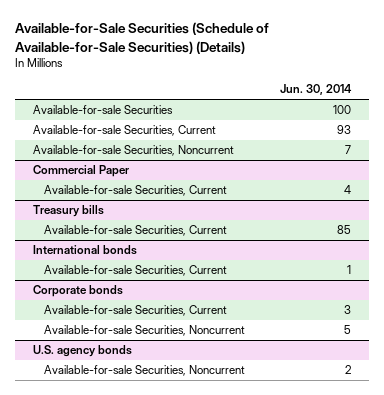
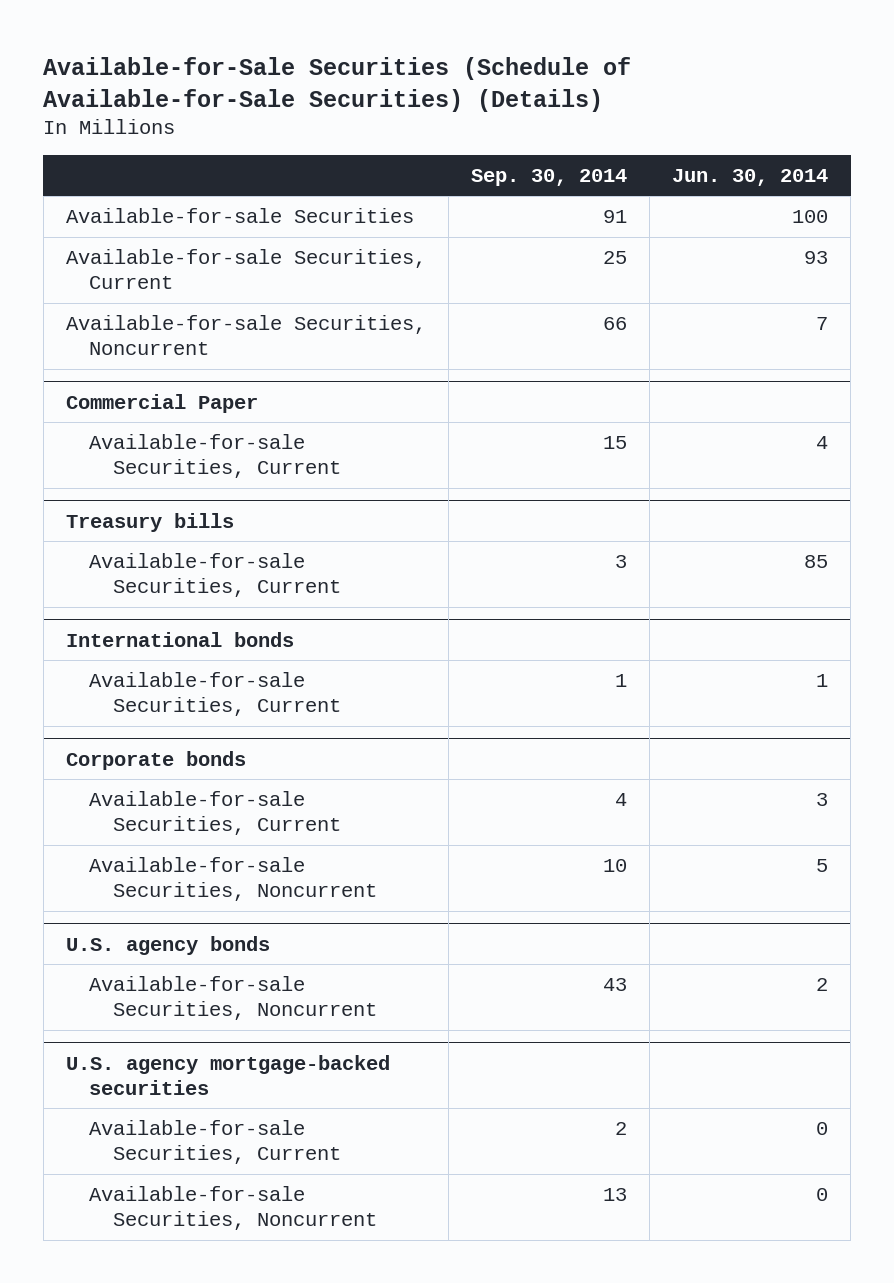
none -> [470,168,627,186] Sep. 30, 2014
none -> [65,1054,390,1095] U.S. agency mortgage-backed securities
none -> [89,1120,341,1165] Available-for-sale Securities, Current
none -> [89,1186,377,1231] Available-for-sale Securities, Noncurrent

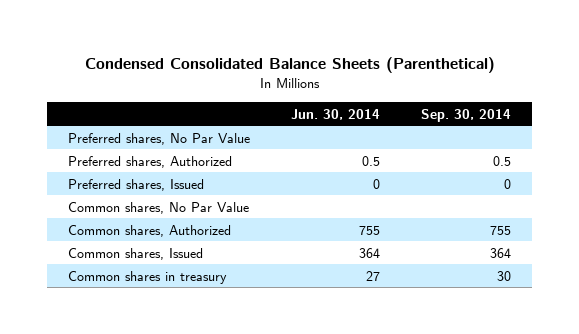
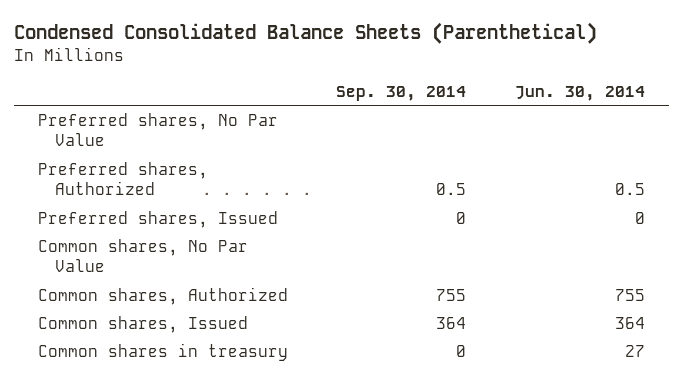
[497,270,512,281] 30 -> [456,344,467,357] 0

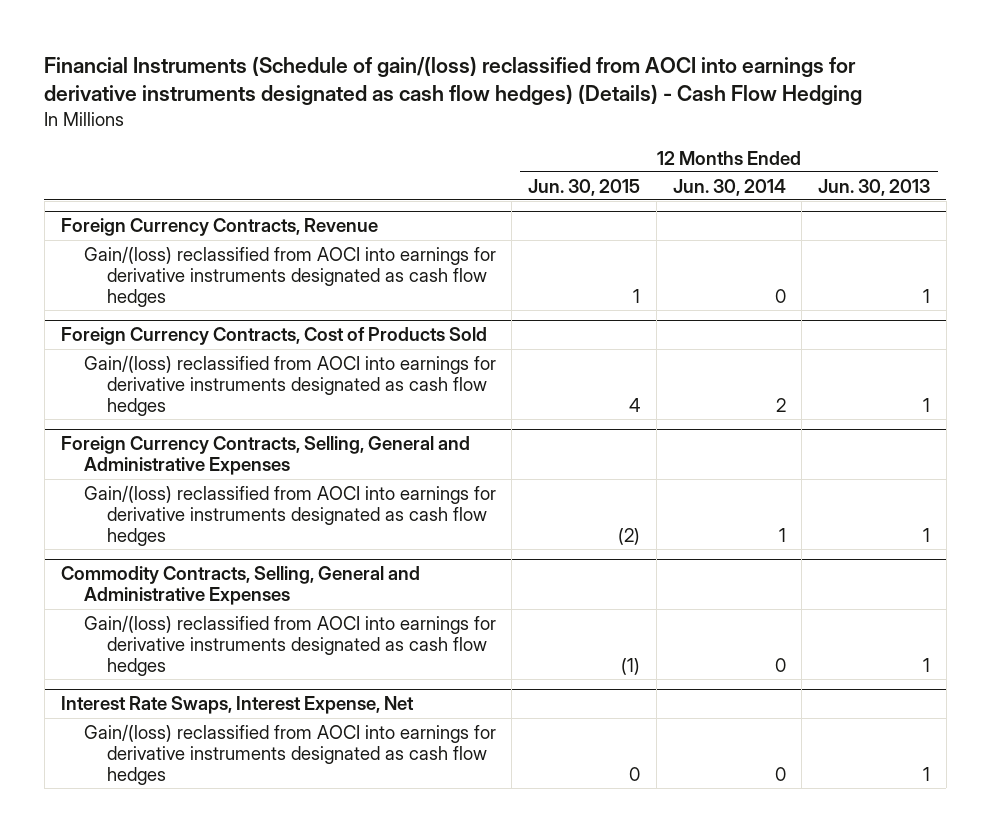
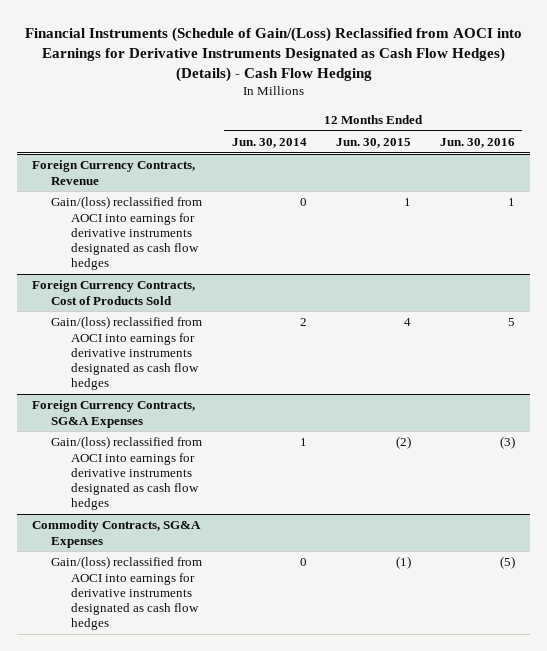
[44,55,863,106] Financial Instruments (Schedule of gain/(loss) reclassified from AOCI into earnings for derivative instruments designated as cash flow hedges) (Details) - Cash Flow Hedging -> [24,26,522,82] Financial Instruments (Schedule of Gain/(Loss) Reclassified from AOCI into Earnings for Derivative Instruments Designated as Cash Flow Hedges) (Details) - Cash Flow Hedging
[817,178,930,196] Jun. 30, 2013 -> none
none -> [440,137,516,148] Jun. 30, 2016
[60,436,470,476] Foreign Currency Contracts, Selling, General and Administrative Expenses -> none
none -> [32,400,196,428] Foreign Currency Contracts, SG&A Expenses
[60,566,420,606] Commodity Contracts, Selling, General and Administrative Expenses -> none
none -> [32,520,202,548] Commodity Contracts, SG&A Expenses
[60,696,414,715] Interest Rate Swaps, Interest Expense, Net -> none
[83,723,496,786] Gain/(loss) reclassified from AOCI into earnings for derivative instruments designated as cash flow hedges -> none

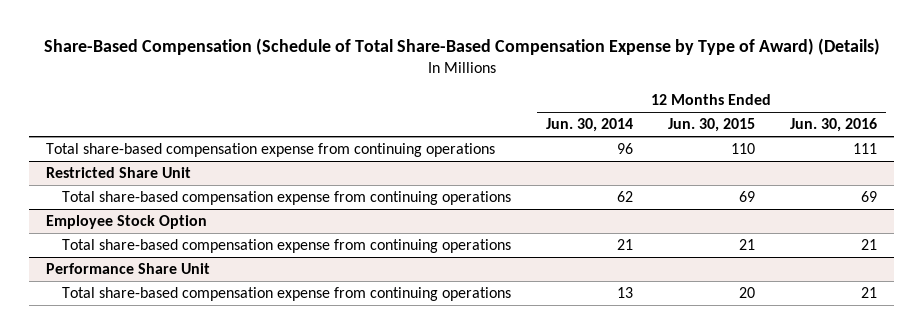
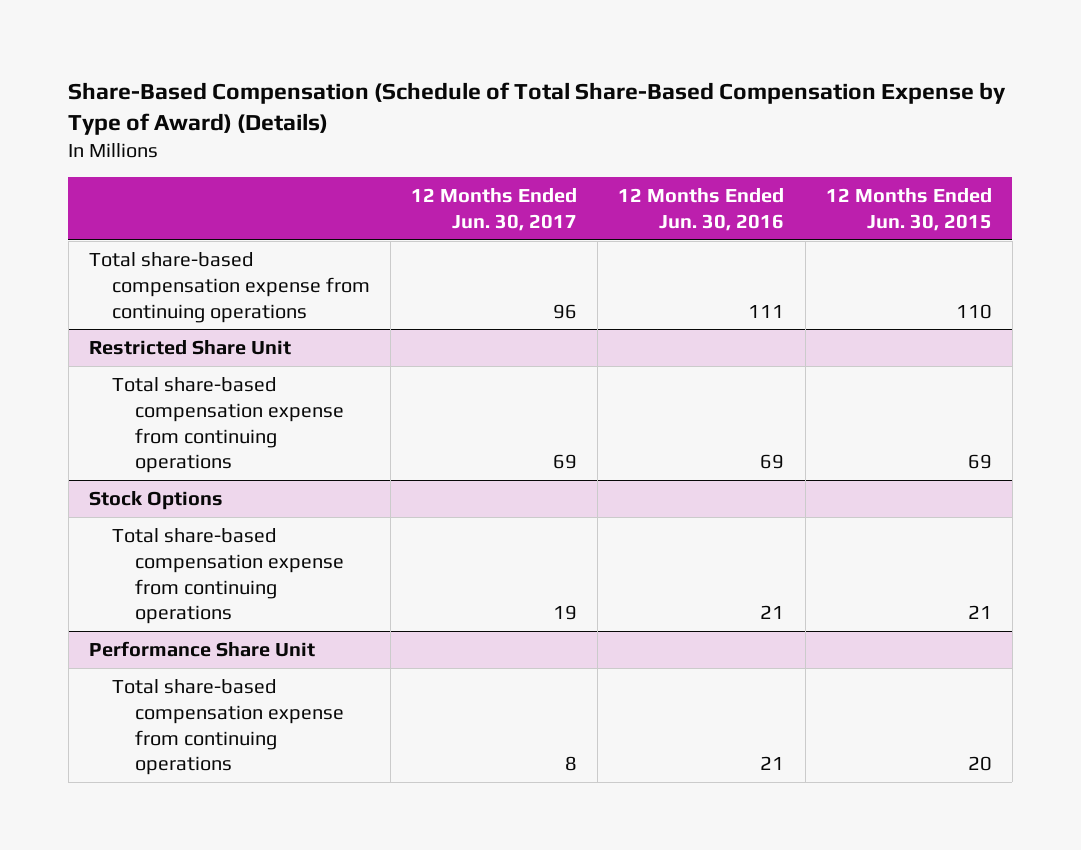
[545,118,633,133] Jun. 30, 2014 -> none
none -> [411,187,578,231] 12 Months Ended Jun. 30, 2017
[46,214,208,229] Employee Stock Option -> [88,490,223,510] Stock Options

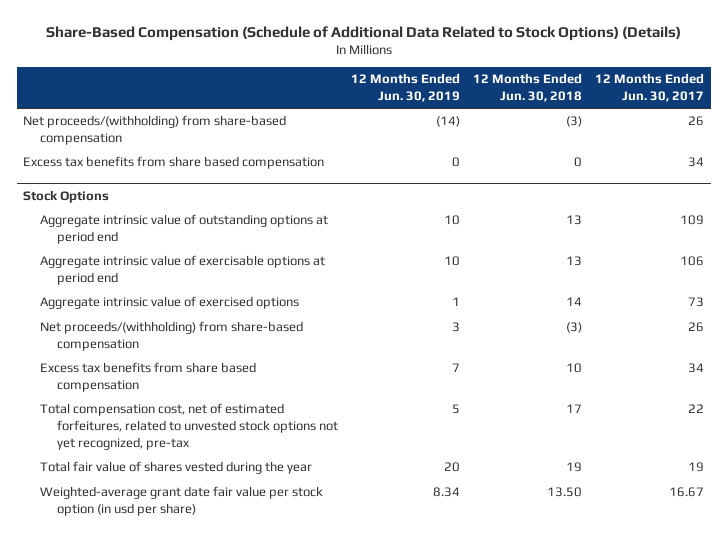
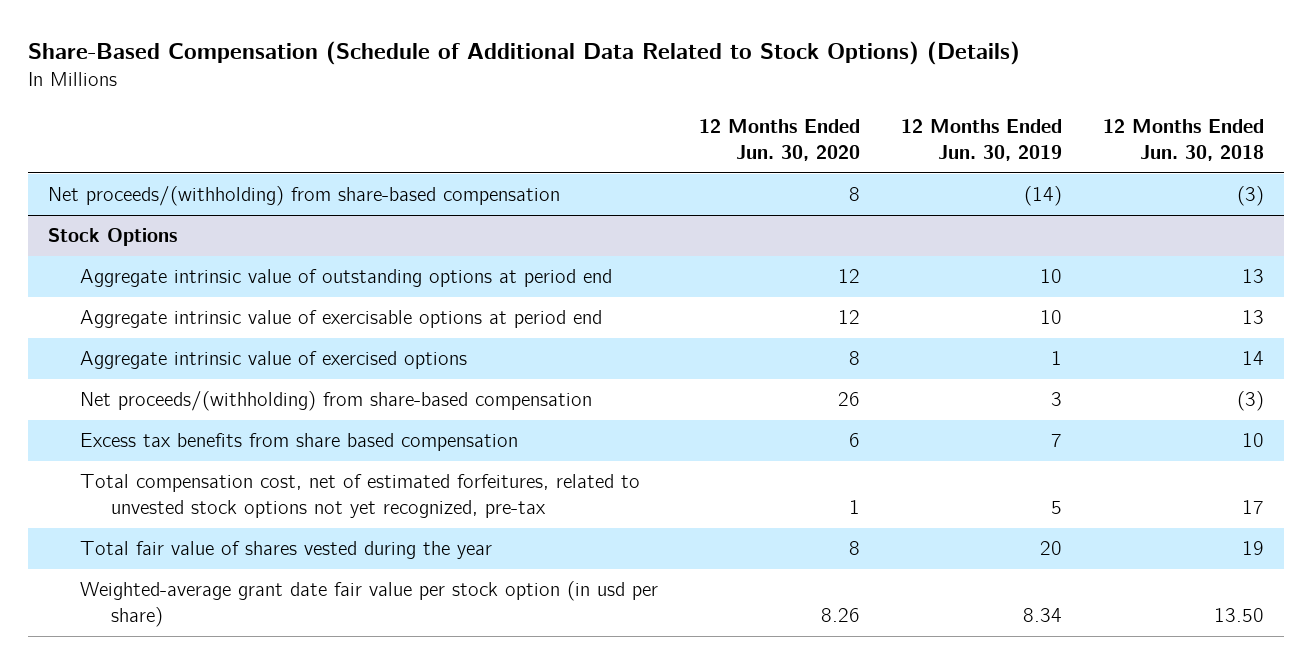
[595,73,705,102] 12 Months Ended Jun. 30, 2017 -> none
none -> [698,119,860,162] 12 Months Ended Jun. 30, 2020
[23,156,325,170] Excess tax benefits from share based compensation -> none

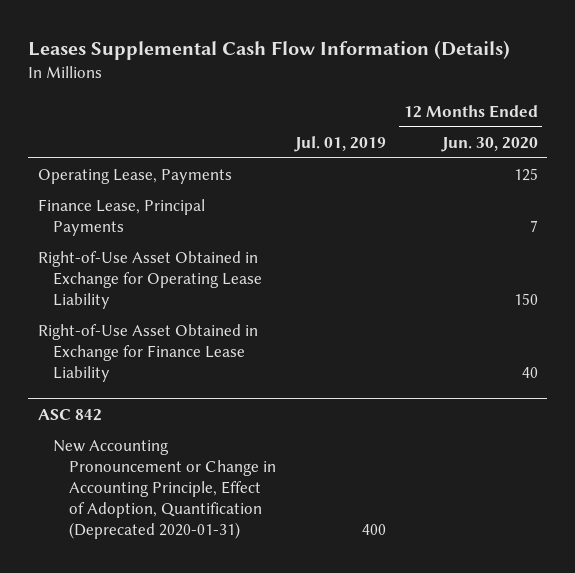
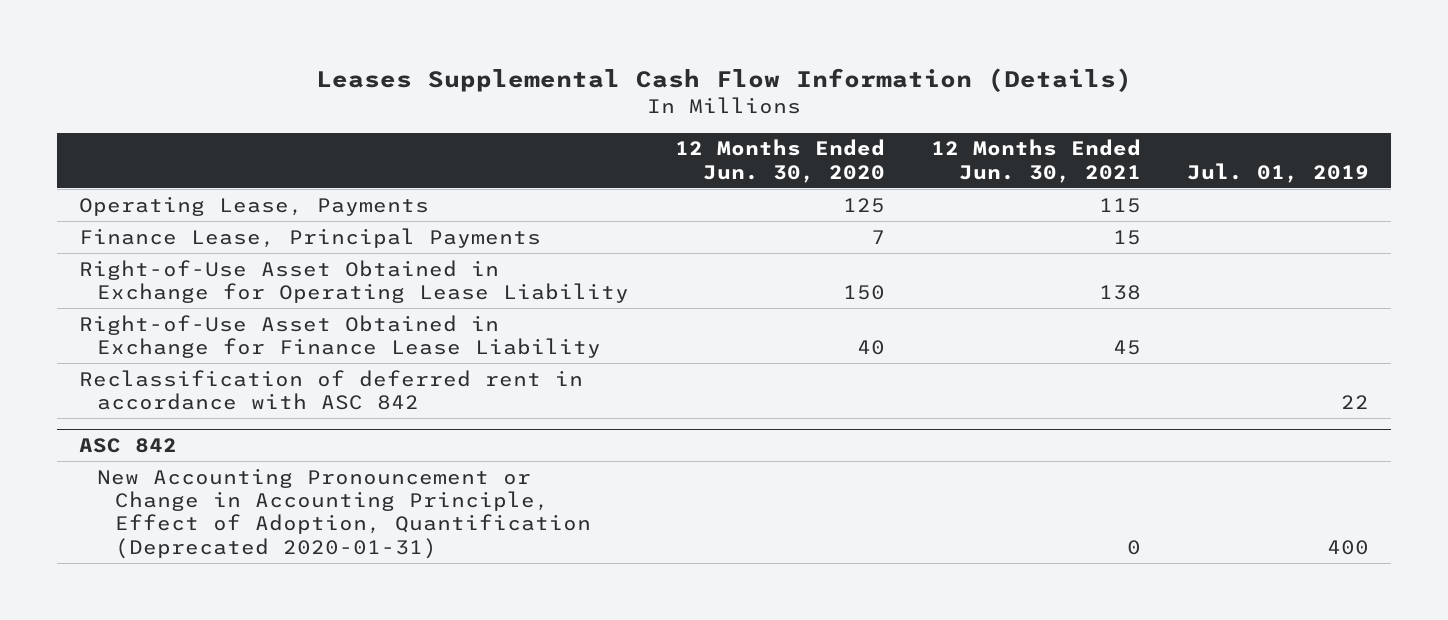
none -> [930,139,1141,183] 12 Months Ended Jun. 30, 2021
none -> [79,369,584,411] Reclassification of deferred rent in accordance with ASC 842

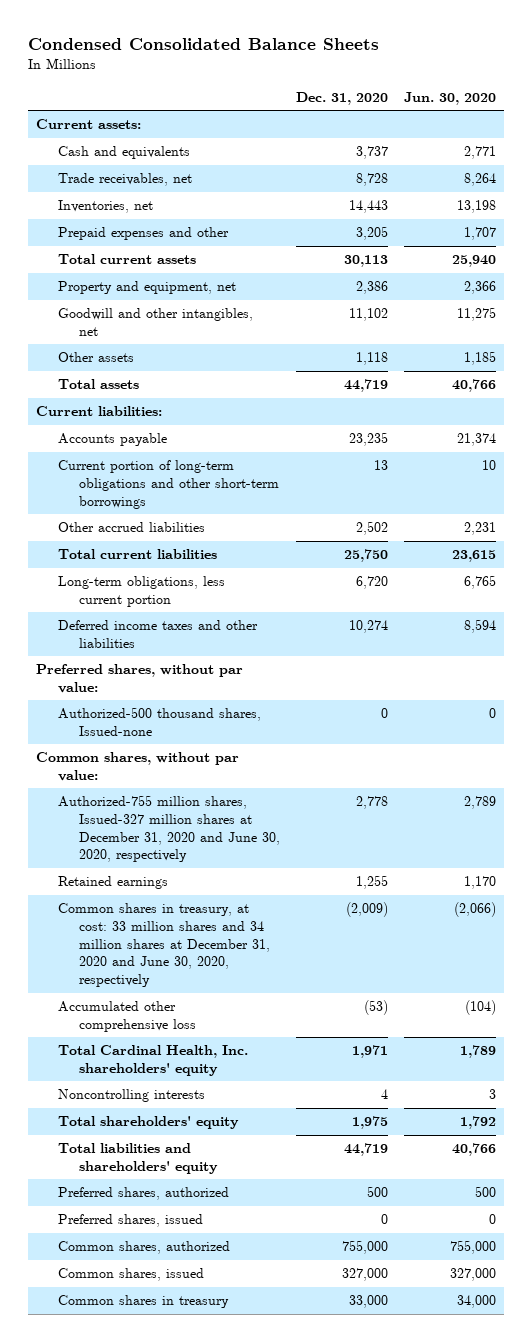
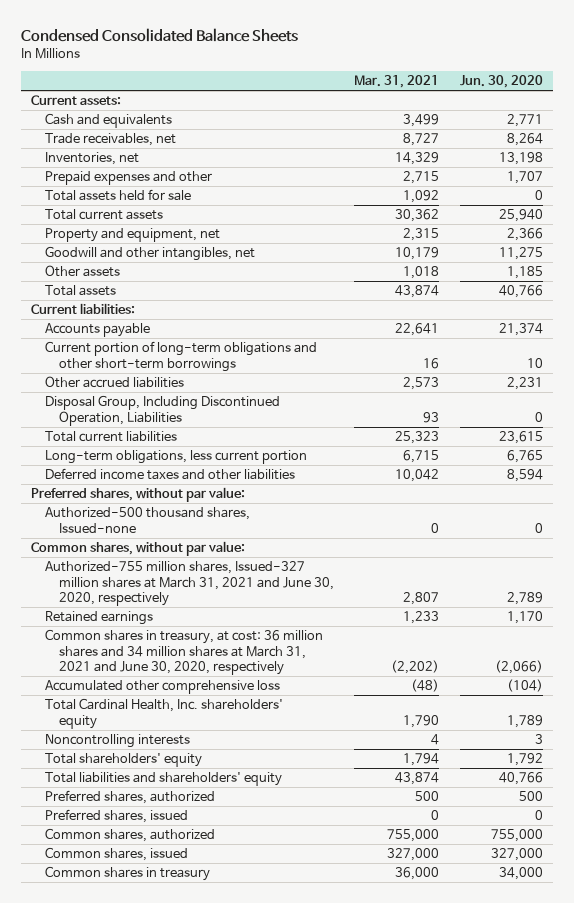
[296,91,389,105] Dec. 31, 2020 -> none
none -> [354,74,440,88] Mar. 31, 2021
none -> [45,189,192,202] Total assets held for sale
none -> [45,395,281,426] Disposal Group, Including Discontinued Operation, Liabilities
[57,795,281,863] Authorized-755 million shares, Issued-327 million shares at December 31, 2020 and June 30, 2020, respectively -> [45,561,335,606] Authorized-755 million shares, Issued-327 million shares at March 31, 2021 and June 30, 2020, respectively
[57,903,271,988] Common shares in treasury, at cost: 33 million shares and 34 million shares at December 31, 2020 and June 30, 2020, respectively -> [45,629,324,675] Common shares in treasury, at cost: 36 million shares and 34 million shares at March 31, 2021 and June 30, 2020, respectively

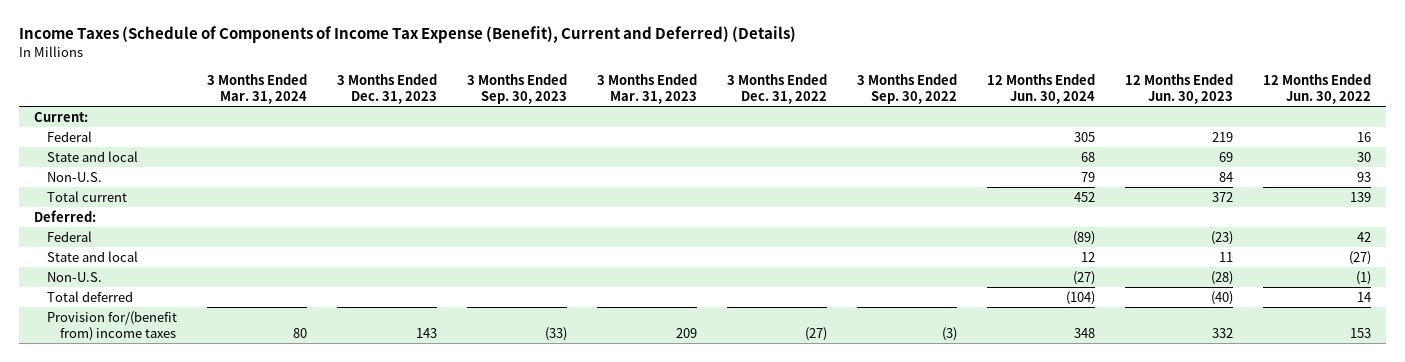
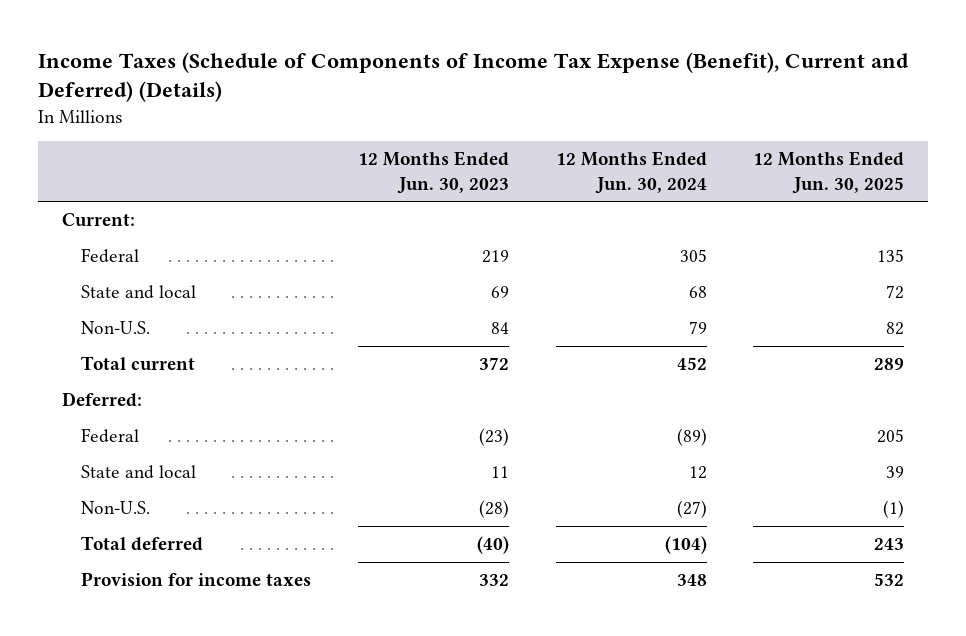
[206,74,307,105] 3 Months Ended Mar. 31, 2024 -> none
[336,74,437,105] 3 Months Ended Dec. 31, 2023 -> none
[466,74,567,105] 3 Months Ended Sep. 30, 2023 -> none
[596,74,697,105] 3 Months Ended Mar. 31, 2023 -> none
[726,74,827,105] 3 Months Ended Dec. 31, 2022 -> none
[856,74,957,105] 3 Months Ended Sep. 30, 2022 -> none
[1262,74,1371,105] 12 Months Ended Jun. 30, 2022 -> none
none -> [753,151,905,194] 12 Months Ended Jun. 30, 2025
[46,310,177,341] Provision for/(benefit from) income taxes -> [80,571,311,586] Provision for income taxes

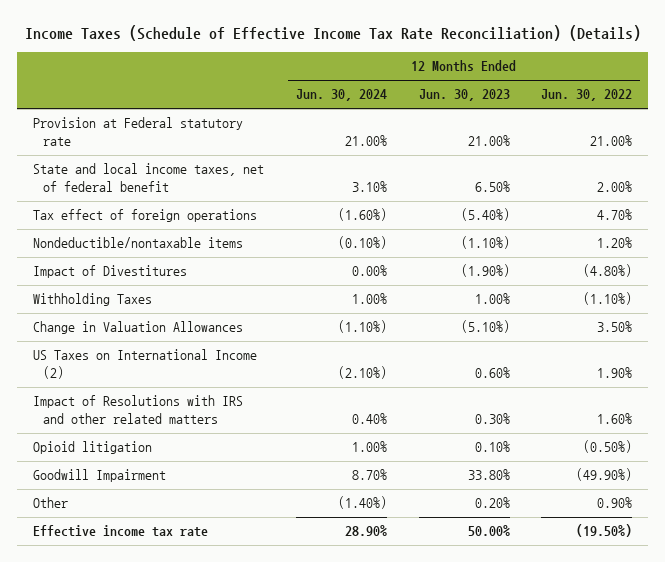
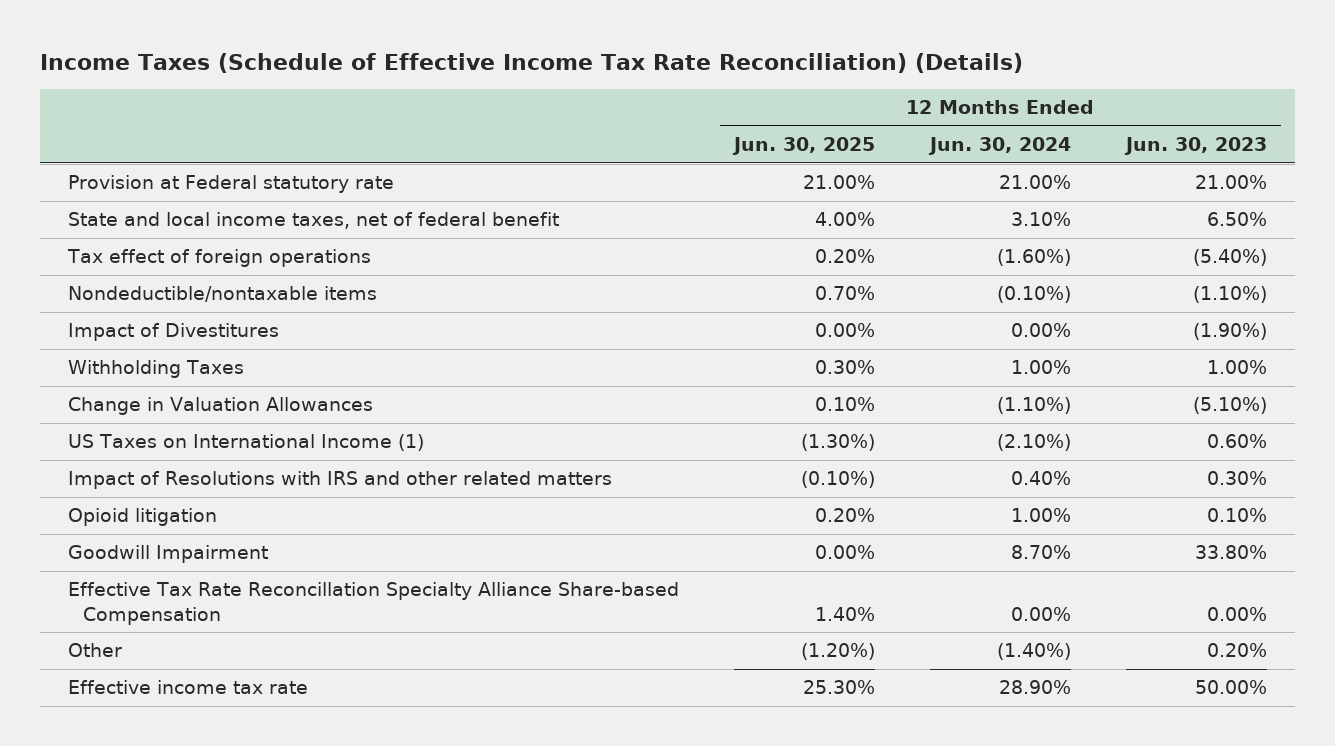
[541,89,633,102] Jun. 30, 2022 -> none
none -> [731,137,875,156] Jun. 30, 2025
[33,349,258,379] US Taxes on International Income (2) -> [67,434,424,452] US Taxes on International Income (1)
none -> [67,582,679,625] Effective Tax Rate Reconcillation Specialty Alliance Share-based Compensation

